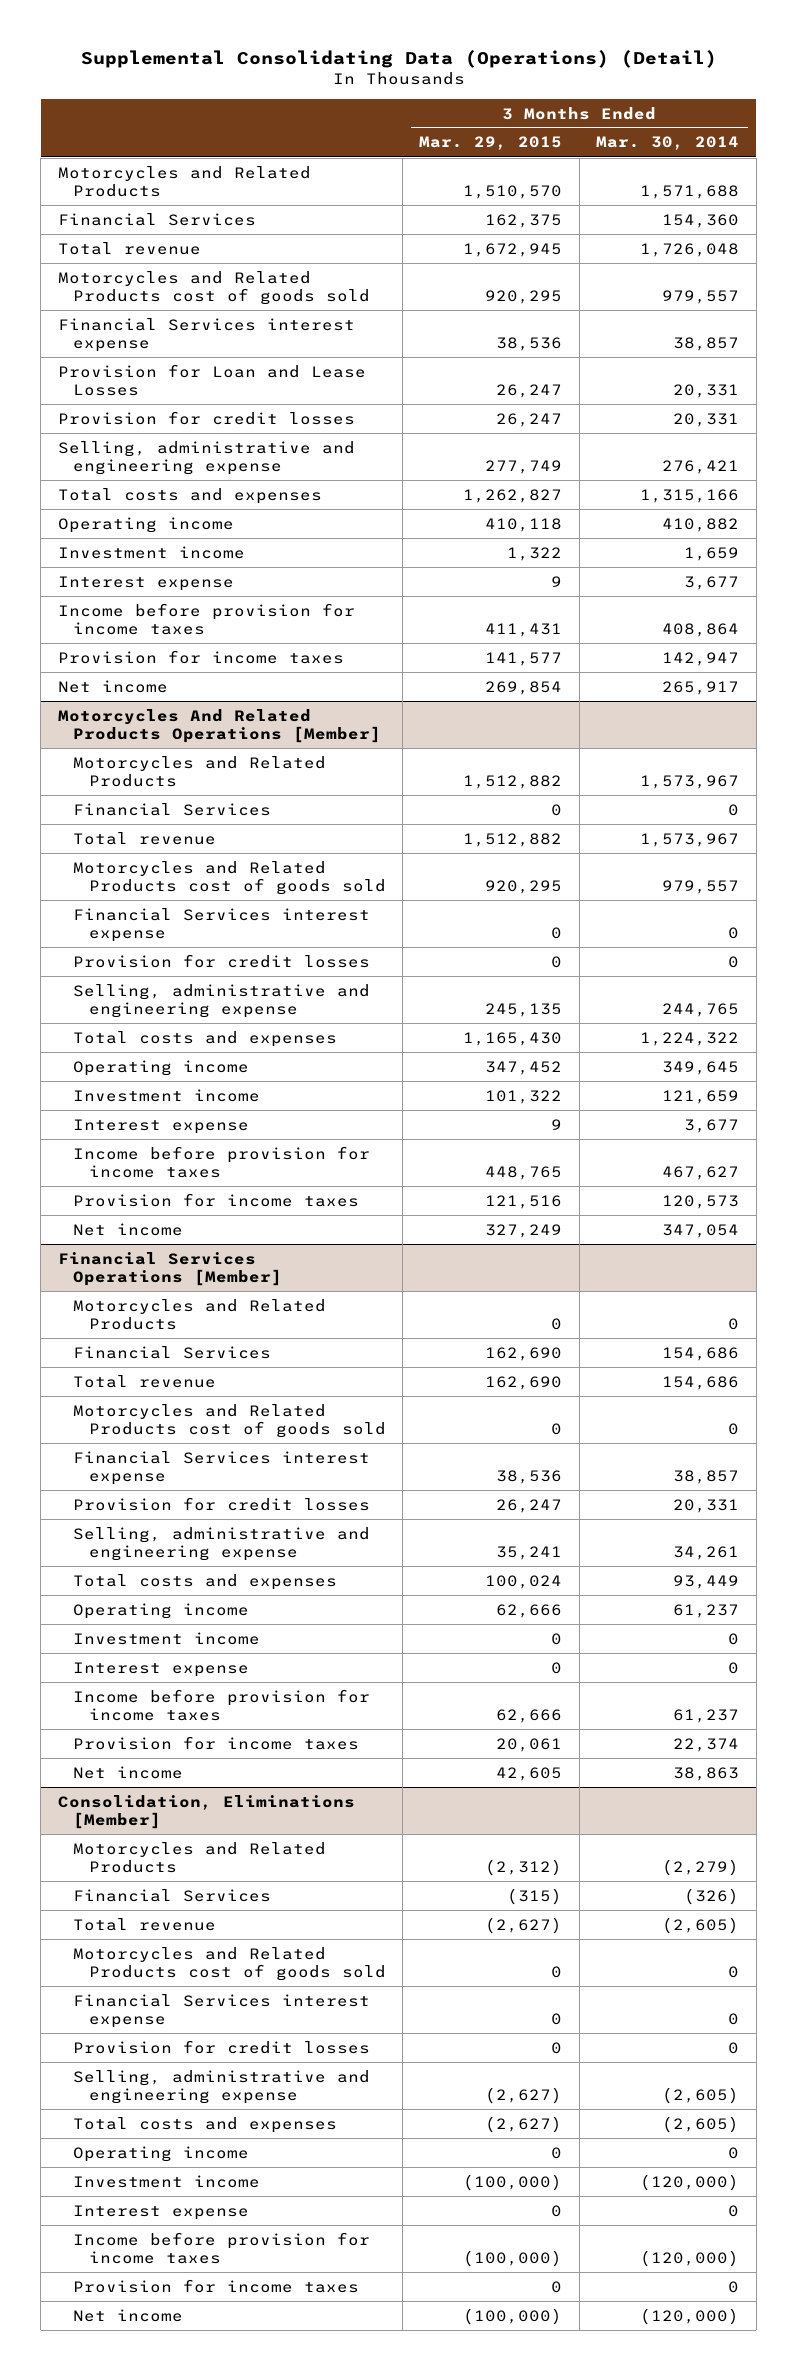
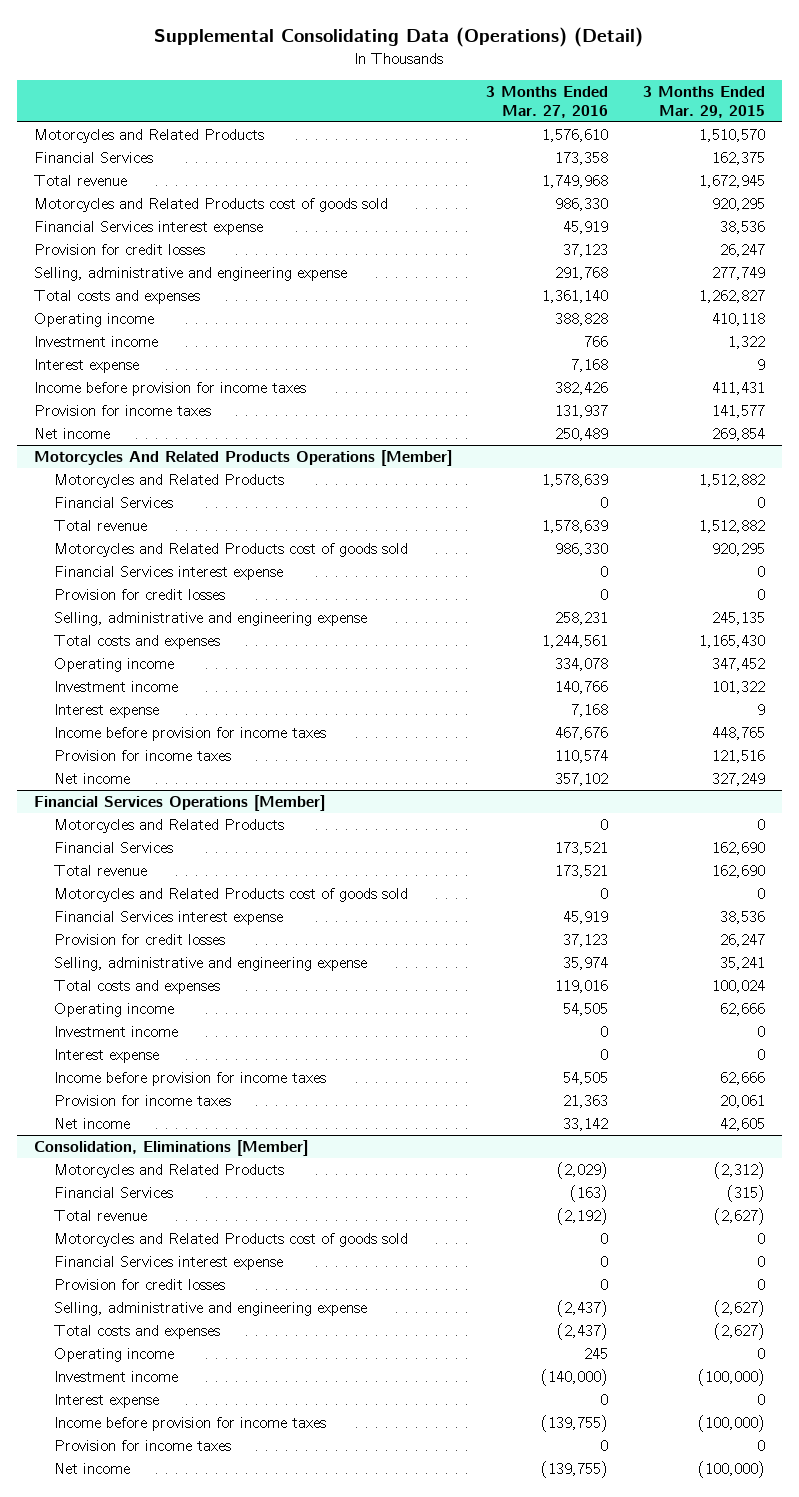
[596,136,740,151] Mar. 30, 2014 -> none
none -> [486,85,609,118] 3 Months Ended Mar. 27, 2016
[57,363,366,397] Provision for Loan and Lease Losses -> none

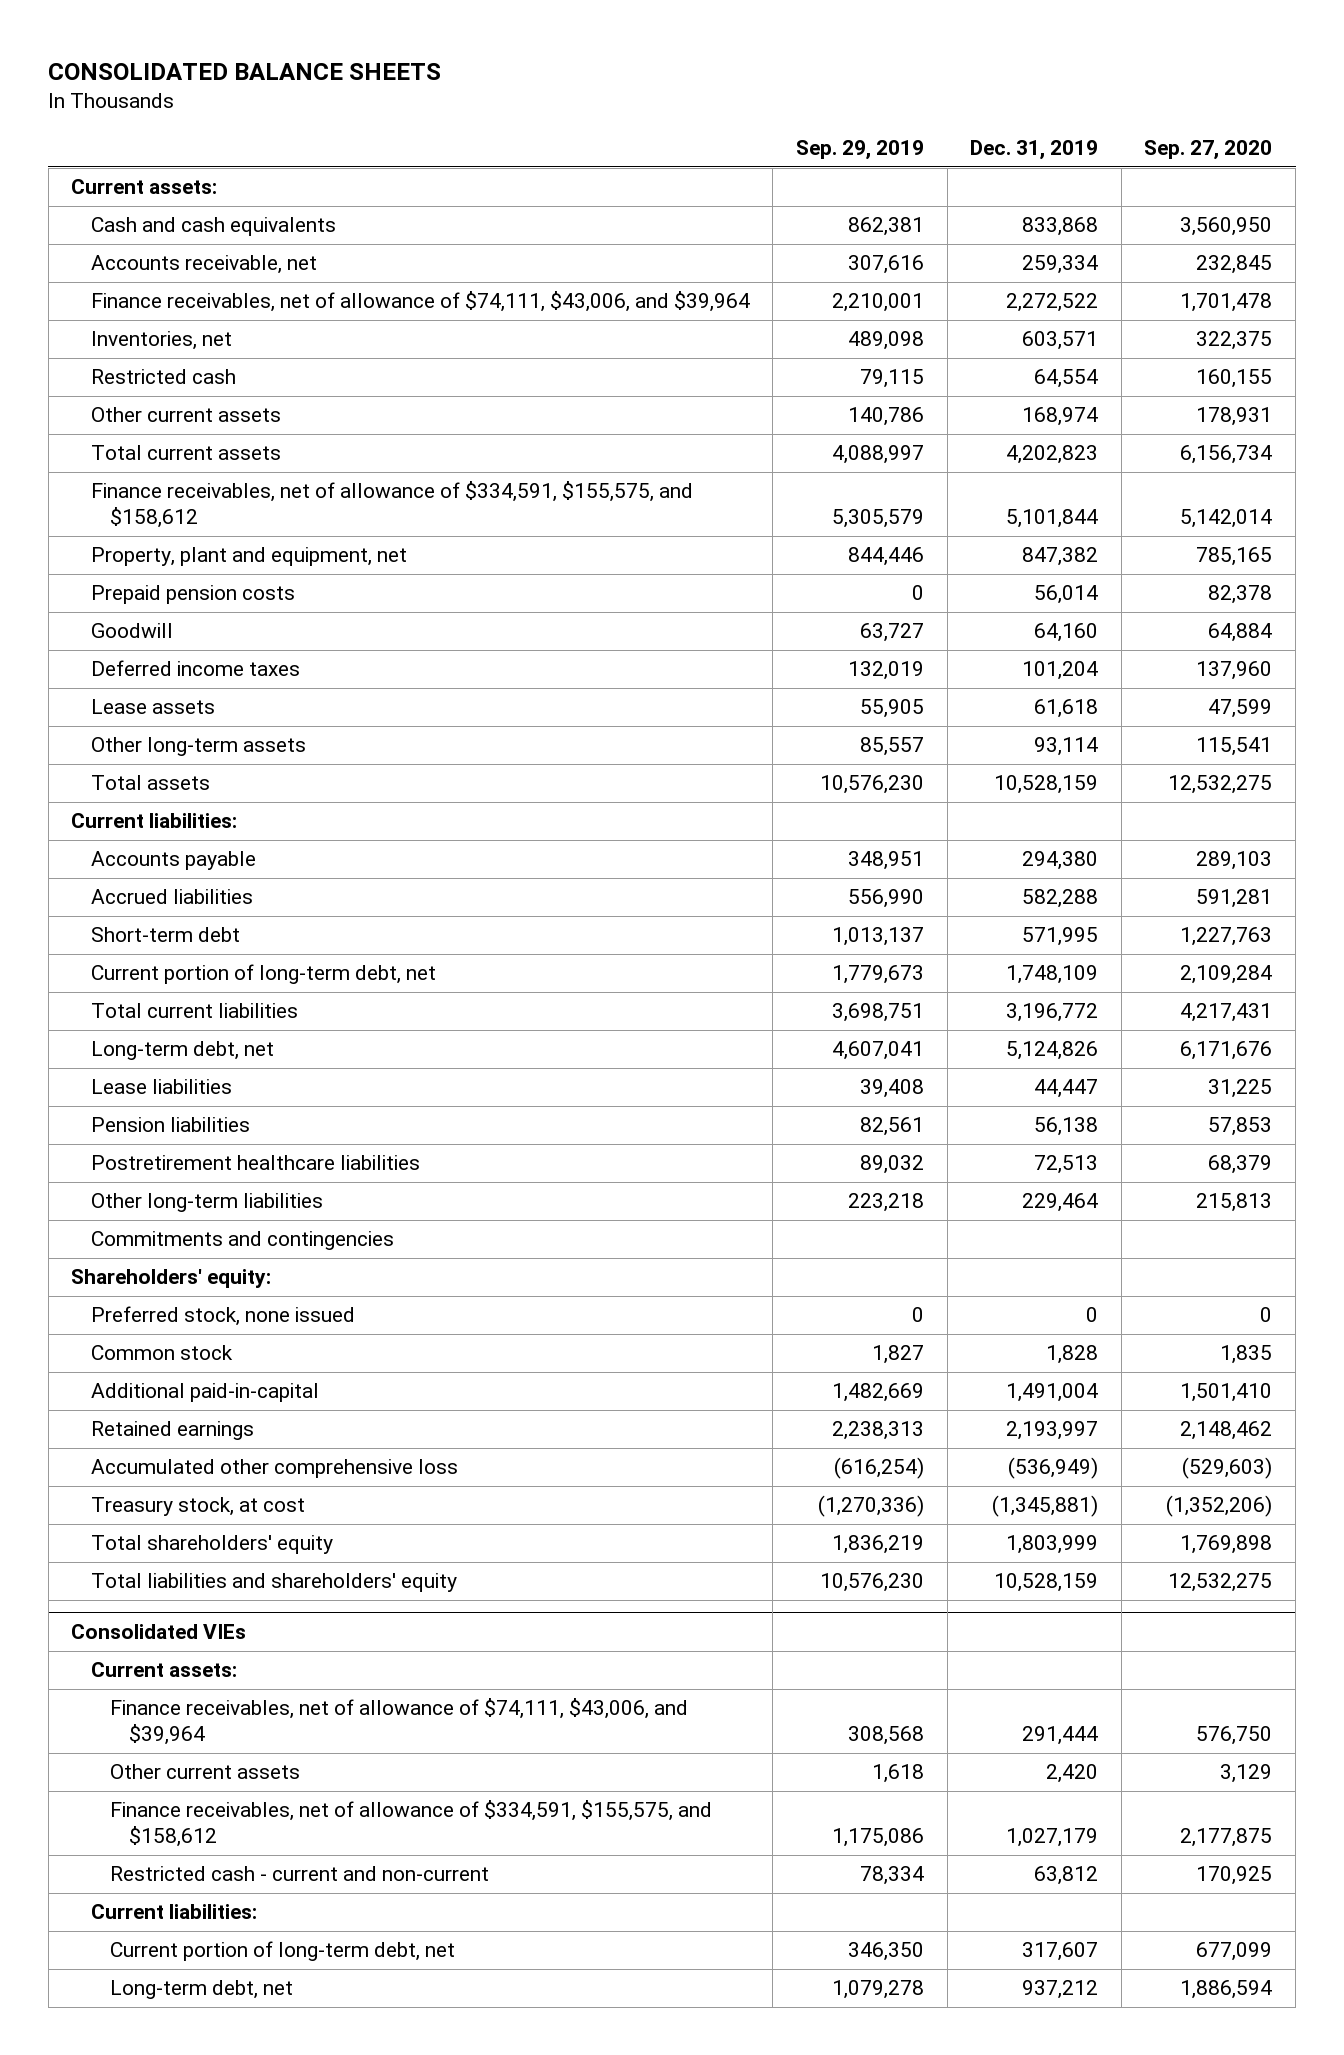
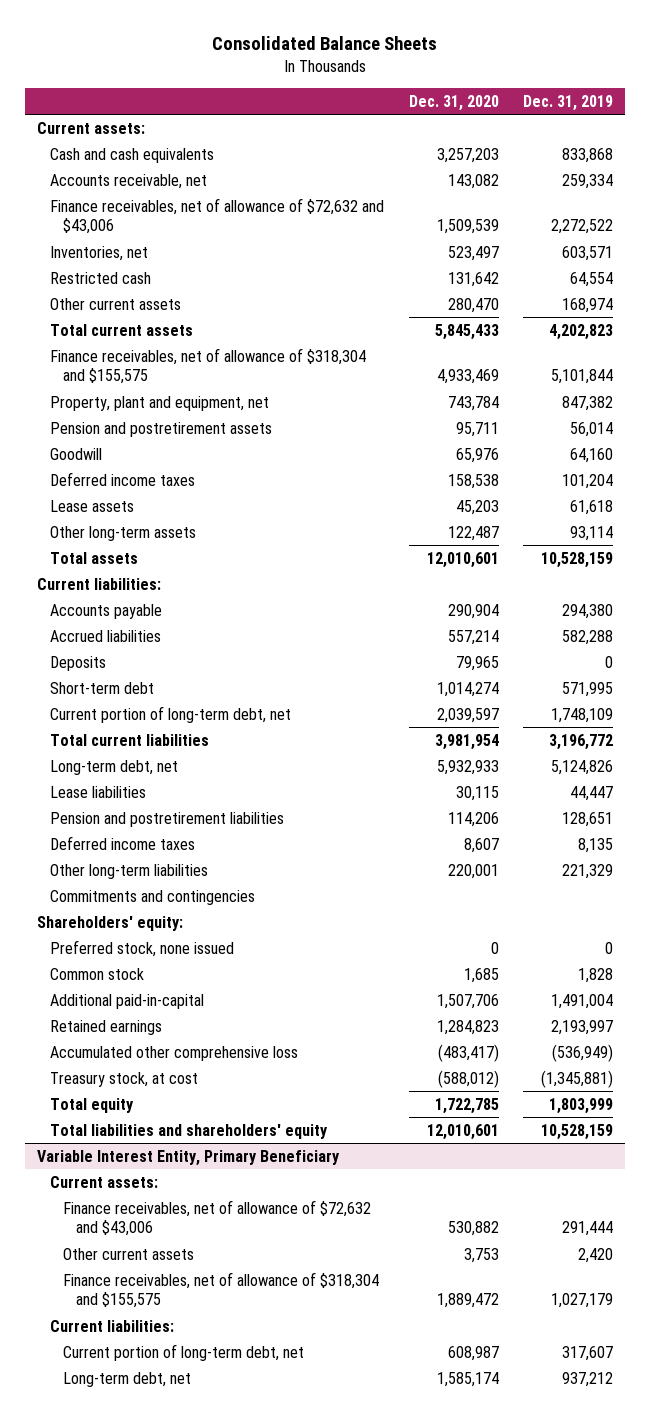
[48,63,442,81] CONSOLIDATED BALANCE SHEETS -> [212,35,438,50] Consolidated Balance Sheets
[795,140,924,161] Sep. 29, 2019 -> none
[1144,140,1273,161] Sep. 27, 2020 -> none
none -> [408,94,499,111] Dec. 31, 2020
[90,291,750,313] Finance receivables, net of allowance of $74,111, $43,006, and $39,964 -> [50,197,385,235] Finance receivables, net of allowance of $72,632 and $43,006
[90,481,693,529] Finance receivables, net of allowance of $334,591, $155,575, and $158,612 -> [50,347,367,385] Finance receivables, net of allowance of $318,304 and $155,575
[90,585,295,605] Prepaid pension costs -> [50,421,273,437] Pension and postretirement assets
none -> [50,655,107,671] Deposits
[90,1155,420,1171] Postretirement healthcare liabilities -> none
[90,1117,250,1133] Pension liabilities -> [50,811,285,827] Pension and postretirement liabilities
[1034,1117,1099,1137] 56,138 -> [562,811,614,827] 128,651
none -> [50,835,196,850] Deferred income taxes
[1022,1193,1099,1213] 229,464 -> [562,863,614,879] 221,329
[90,1535,333,1555] Total shareholders' equity -> [50,1097,135,1113] Total equity
[71,1624,247,1640] Consolidated VIEs -> [37,1149,341,1166] Variable Interest Entity, Primary Beneficiary
[110,1698,689,1746] Finance receivables, net of allowance of $74,111, $43,006, and $39,964 -> [63,1199,372,1237] Finance receivables, net of allowance of $72,632 and $43,006
[110,1866,490,1882] Restricted cash - current and non-current -> none
[110,1800,713,1848] Finance receivables, net of allowance of $334,591, $155,575, and $158,612 -> [63,1271,380,1309] Finance receivables, net of allowance of $318,304 and $155,575

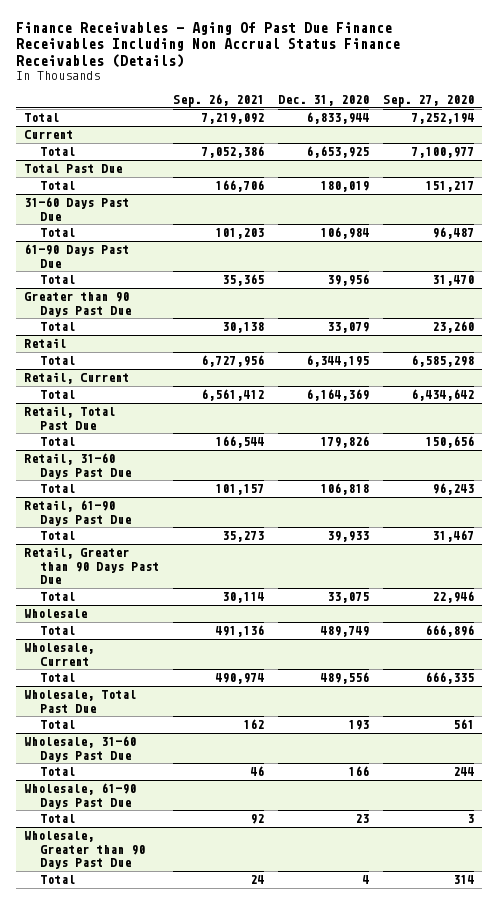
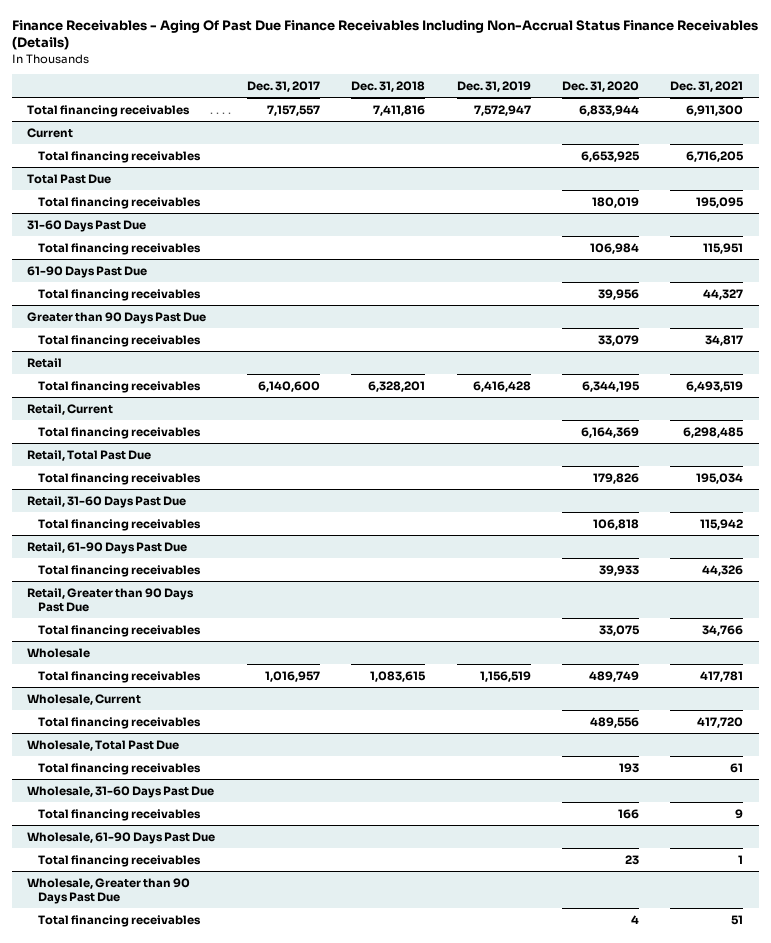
[16,21,401,68] Finance Receivables - Aging Of Past Due Finance Receivables Including Non Accrual Status Finance Receivables (Details) -> [11,19,758,51] Finance Receivables - Aging Of Past Due Finance Receivables Including Non-Accrual Status Finance Receivables (Details)
[172,94,264,108] Sep. 26, 2021 -> none
[383,95,475,108] Sep. 27, 2020 -> none
none -> [246,81,320,93] Dec. 31, 2017
none -> [351,81,426,93] Dec. 31, 2018
none -> [456,81,531,93] Dec. 31, 2019
none -> [670,81,744,93] Dec. 31, 2021
[23,113,59,123] Total -> [27,104,191,117] Total financing receivables
[39,147,75,157] Total -> [37,150,201,163] Total financing receivables
[39,181,75,191] Total -> [37,196,201,209] Total financing receivables
[39,228,75,238] Total -> [37,242,201,255] Total financing receivables
[39,275,75,285] Total -> [37,288,201,301] Total financing receivables
[39,322,75,332] Total -> [37,334,201,347] Total financing receivables
[39,356,75,366] Total -> [37,380,201,393] Total financing receivables
[39,390,75,400] Total -> [37,426,201,439] Total financing receivables
[39,437,75,447] Total -> [37,472,201,485] Total financing receivables
[39,484,75,494] Total -> [37,518,201,531] Total financing receivables
[39,531,75,541] Total -> [37,564,201,577] Total financing receivables
[39,592,75,602] Total -> [37,624,201,637] Total financing receivables
[39,626,75,636] Total -> [37,670,201,683] Total financing receivables
[39,673,75,683] Total -> [37,716,201,729] Total financing receivables
[39,720,75,730] Total -> [37,762,201,775] Total financing receivables
[39,767,75,777] Total -> [37,808,201,821] Total financing receivables
[39,814,75,824] Total -> [37,854,201,867] Total financing receivables
[39,875,75,885] Total -> [37,914,201,927] Total financing receivables

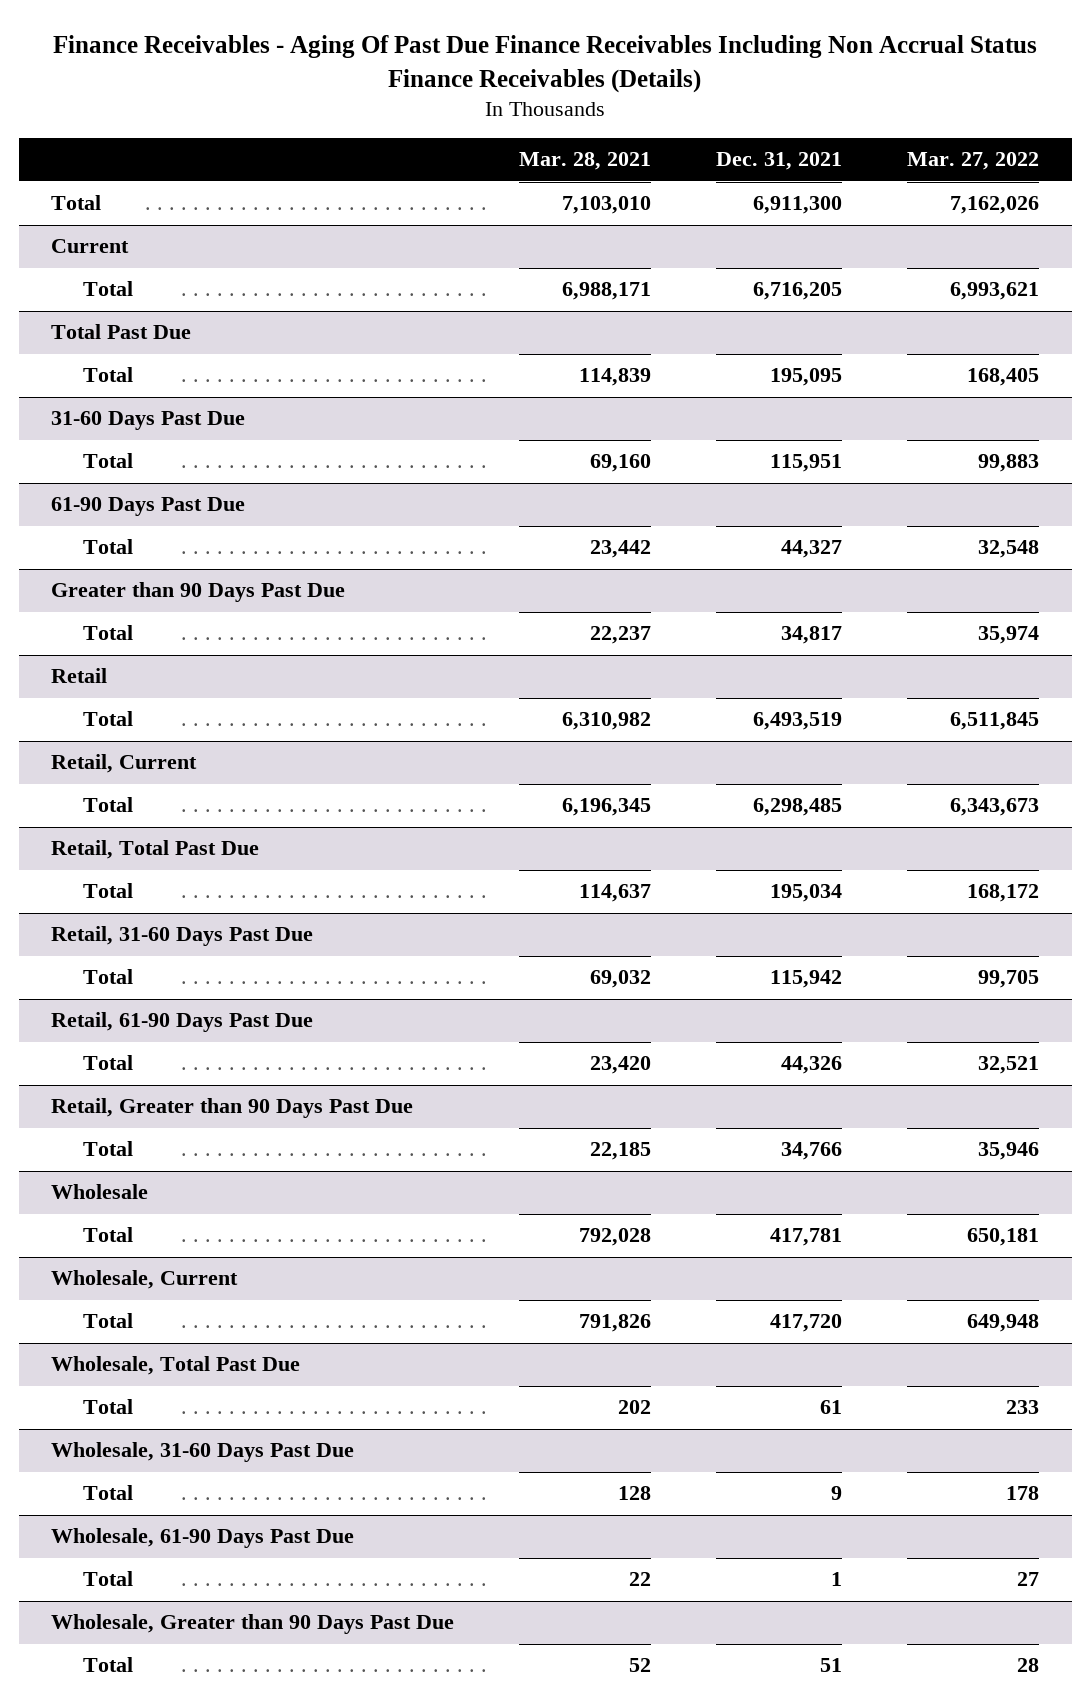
[11,19,758,51] Finance Receivables - Aging Of Past Due Finance Receivables Including Non-Accrual Status Finance Receivables (Details) -> [53,34,1038,93] Finance Receivables - Aging Of Past Due Finance Receivables Including Non Accrual Status Finance Receivables (Details)
[246,81,320,93] Dec. 31, 2017 -> none
[351,81,426,93] Dec. 31, 2018 -> none
[456,81,531,93] Dec. 31, 2019 -> none
[561,81,639,93] Dec. 31, 2020 -> none
none -> [519,152,652,171] Mar. 28, 2021
none -> [907,152,1040,171] Mar. 27, 2022
[27,104,191,117] Total financing receivables -> [51,195,102,211] Total
[37,150,201,163] Total financing receivables -> [82,281,133,297] Total
[37,196,201,209] Total financing receivables -> [82,367,133,383] Total
[37,242,201,255] Total financing receivables -> [82,453,133,469] Total
[37,288,201,301] Total financing receivables -> [82,539,133,555] Total
[37,334,201,347] Total financing receivables -> [82,625,133,641] Total
[37,380,201,393] Total financing receivables -> [82,711,133,727] Total
[37,426,201,439] Total financing receivables -> [82,797,133,813] Total
[37,472,201,485] Total financing receivables -> [82,883,133,899] Total
[37,518,201,531] Total financing receivables -> [82,969,133,985] Total
[37,564,201,577] Total financing receivables -> [82,1055,133,1071] Total
[37,624,201,637] Total financing receivables -> [82,1141,133,1157] Total
[37,670,201,683] Total financing receivables -> [82,1227,133,1243] Total
[37,716,201,729] Total financing receivables -> [82,1313,133,1329] Total
[37,762,201,775] Total financing receivables -> [82,1399,133,1415] Total
[37,808,201,821] Total financing receivables -> [82,1485,133,1501] Total
[37,854,201,867] Total financing receivables -> [82,1571,133,1587] Total
[37,914,201,927] Total financing receivables -> [82,1657,133,1673] Total

